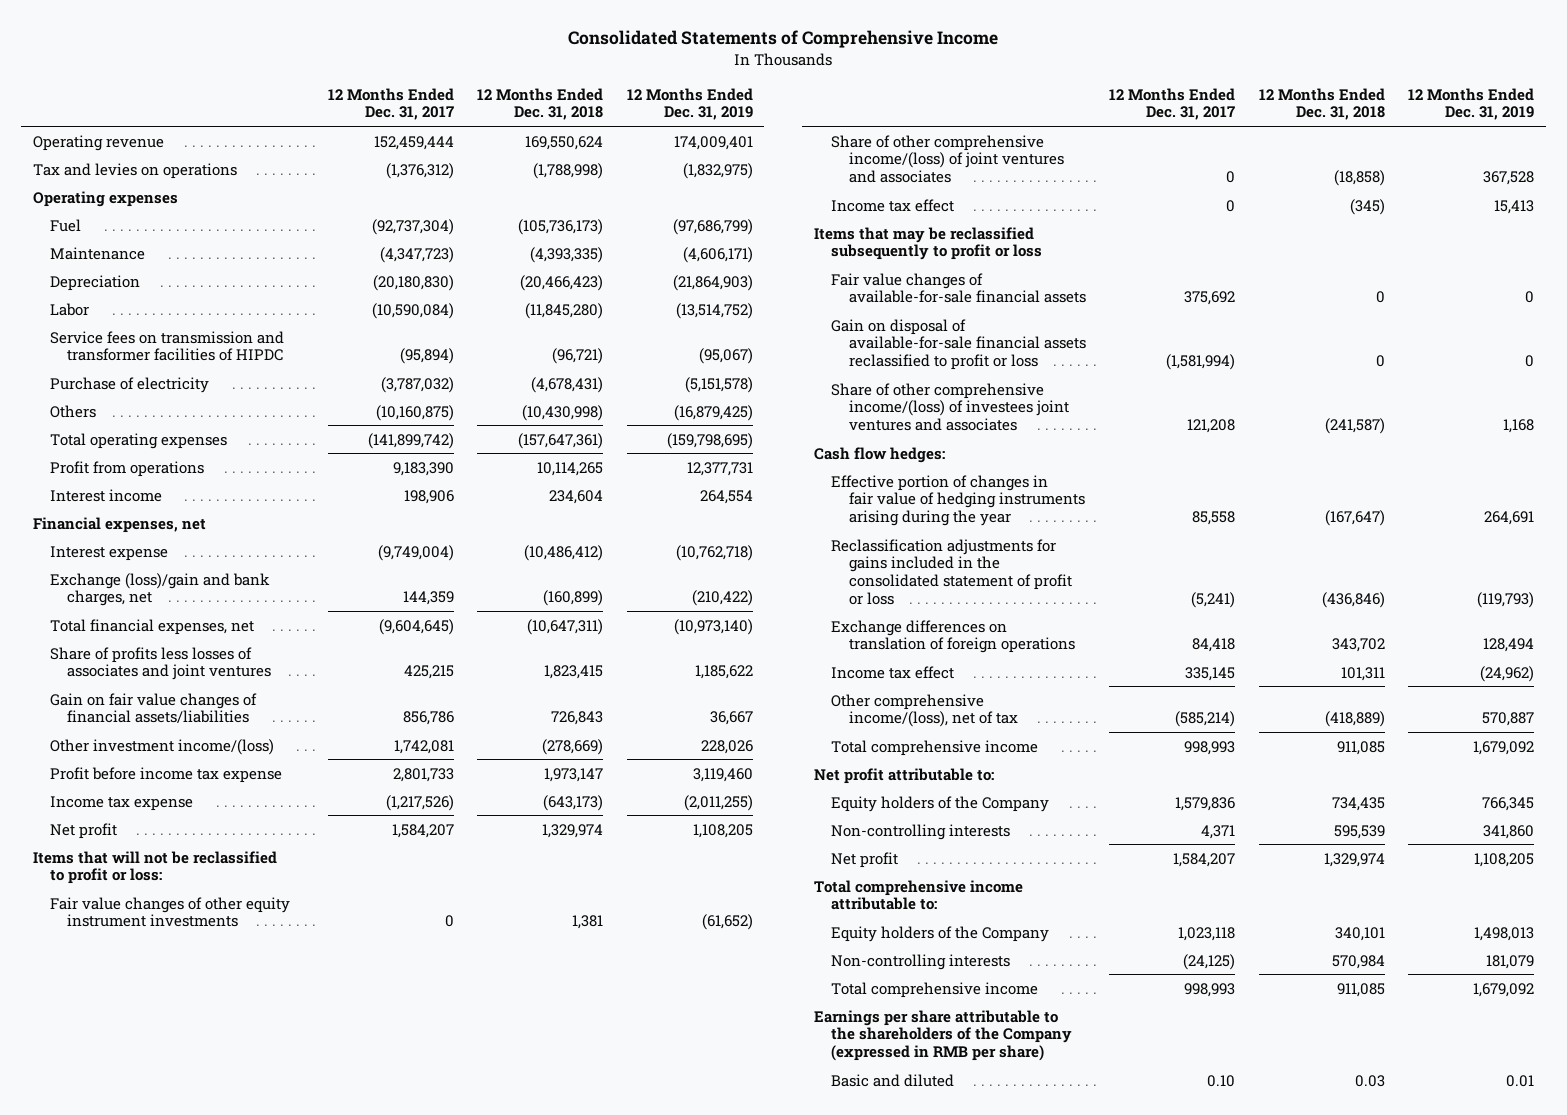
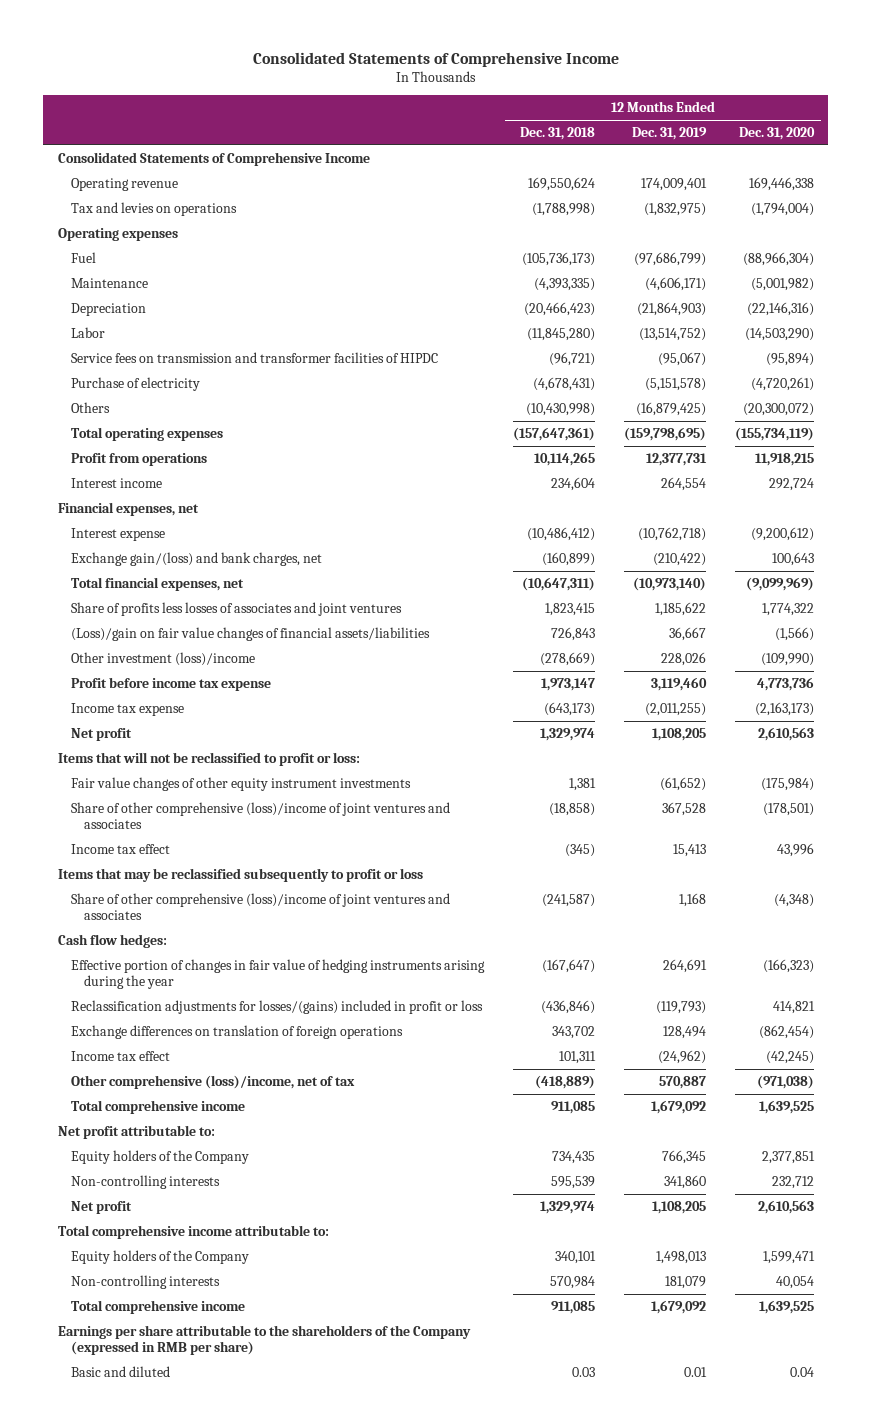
[327,87,454,121] 12 Months Ended Dec. 31, 2017 -> none
none -> [738,127,815,141] Dec. 31, 2020
none -> [57,151,370,166] Consolidated Statements of Comprehensive Income
[49,572,270,607] Exchange (loss)/gain and bank charges, net -> [70,551,322,566] Exchange gain/(loss) and bank charges, net
[49,692,257,724] Gain on fair value changes of financial assets/liabilities -> [70,626,430,641] (Loss)/gain on fair value changes of financial assets/liabilities
[49,738,274,755] Other investment income/(loss) -> [70,651,255,666] Other investment (loss)/income
[831,134,1064,183] Share of other comprehensive income/(loss) of joint ventures and associates -> [70,801,450,830] Share of other comprehensive (loss)/income of joint ventures and associates
[831,272,1086,304] Fair value changes of available-for-sale financial assets -> none
[831,318,1086,370] Gain on disposal of available-for-sale financial assets reclassified to profit or loss -> none
[831,382,1069,431] Share of other comprehensive income/(loss) of investees joint ventures and associates -> [70,892,450,921] Share of other comprehensive (loss)/income of joint ventures and associates
[831,538,1072,605] Reclassification adjustments for gains included in the consolidated statement of profit or loss -> [70,999,483,1014] Reclassification adjustments for losses/(gains) included in profit or loss
[831,693,1018,728] Other comprehensive income/(loss), net of tax -> [70,1074,355,1089] Other comprehensive (loss)/income, net of tax

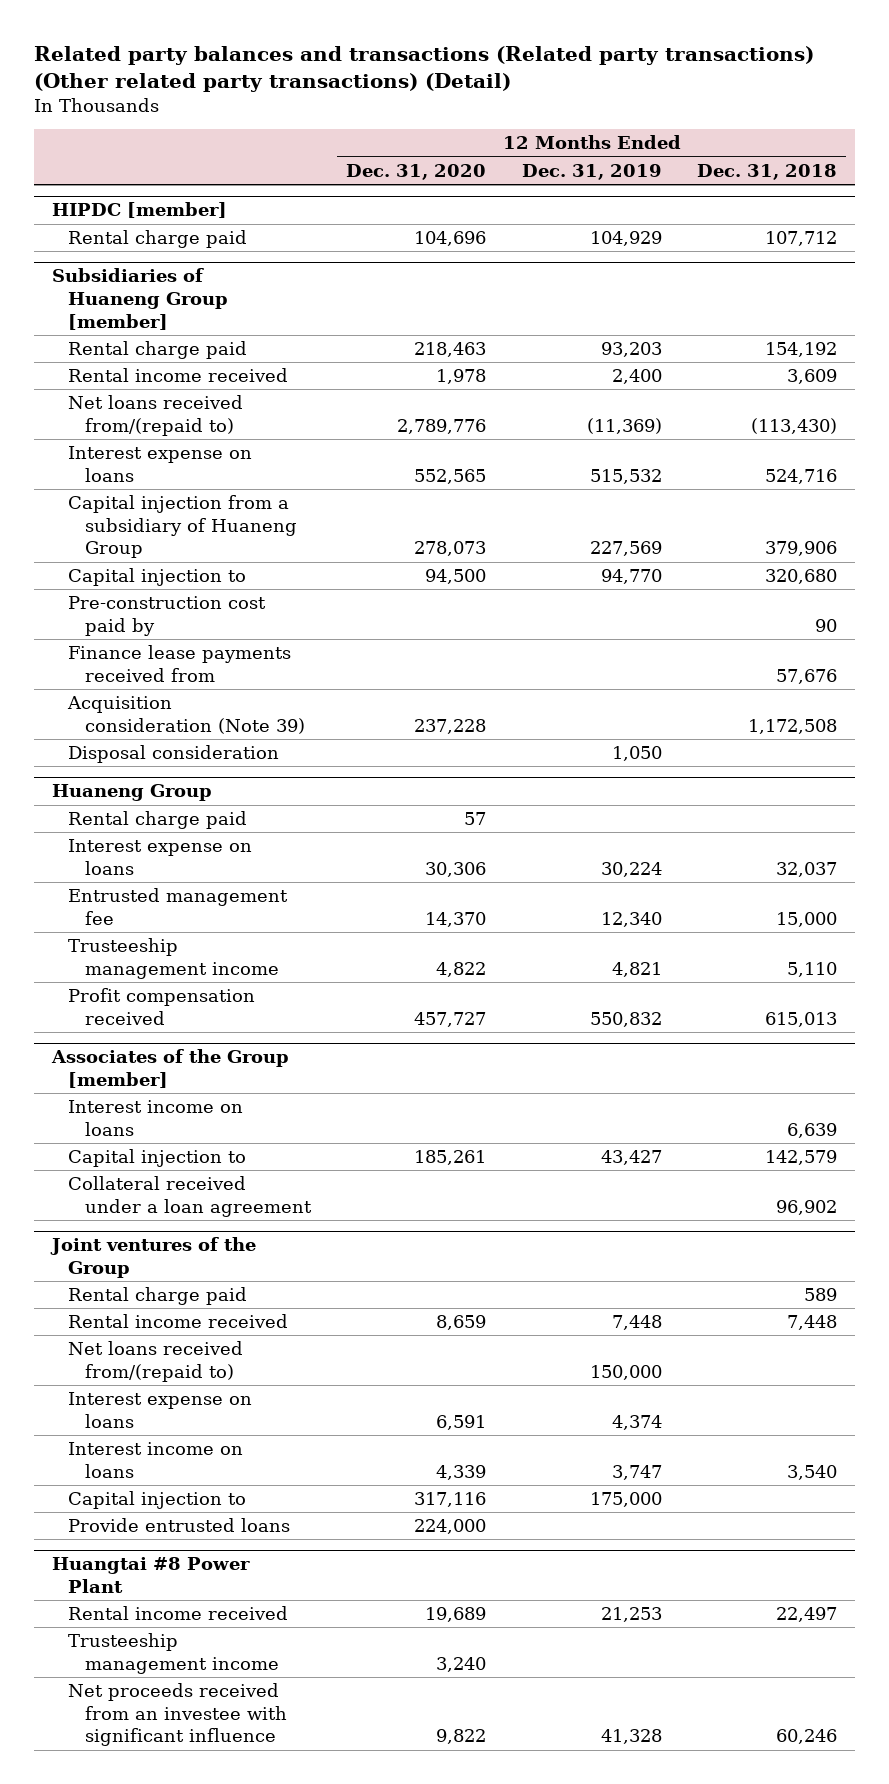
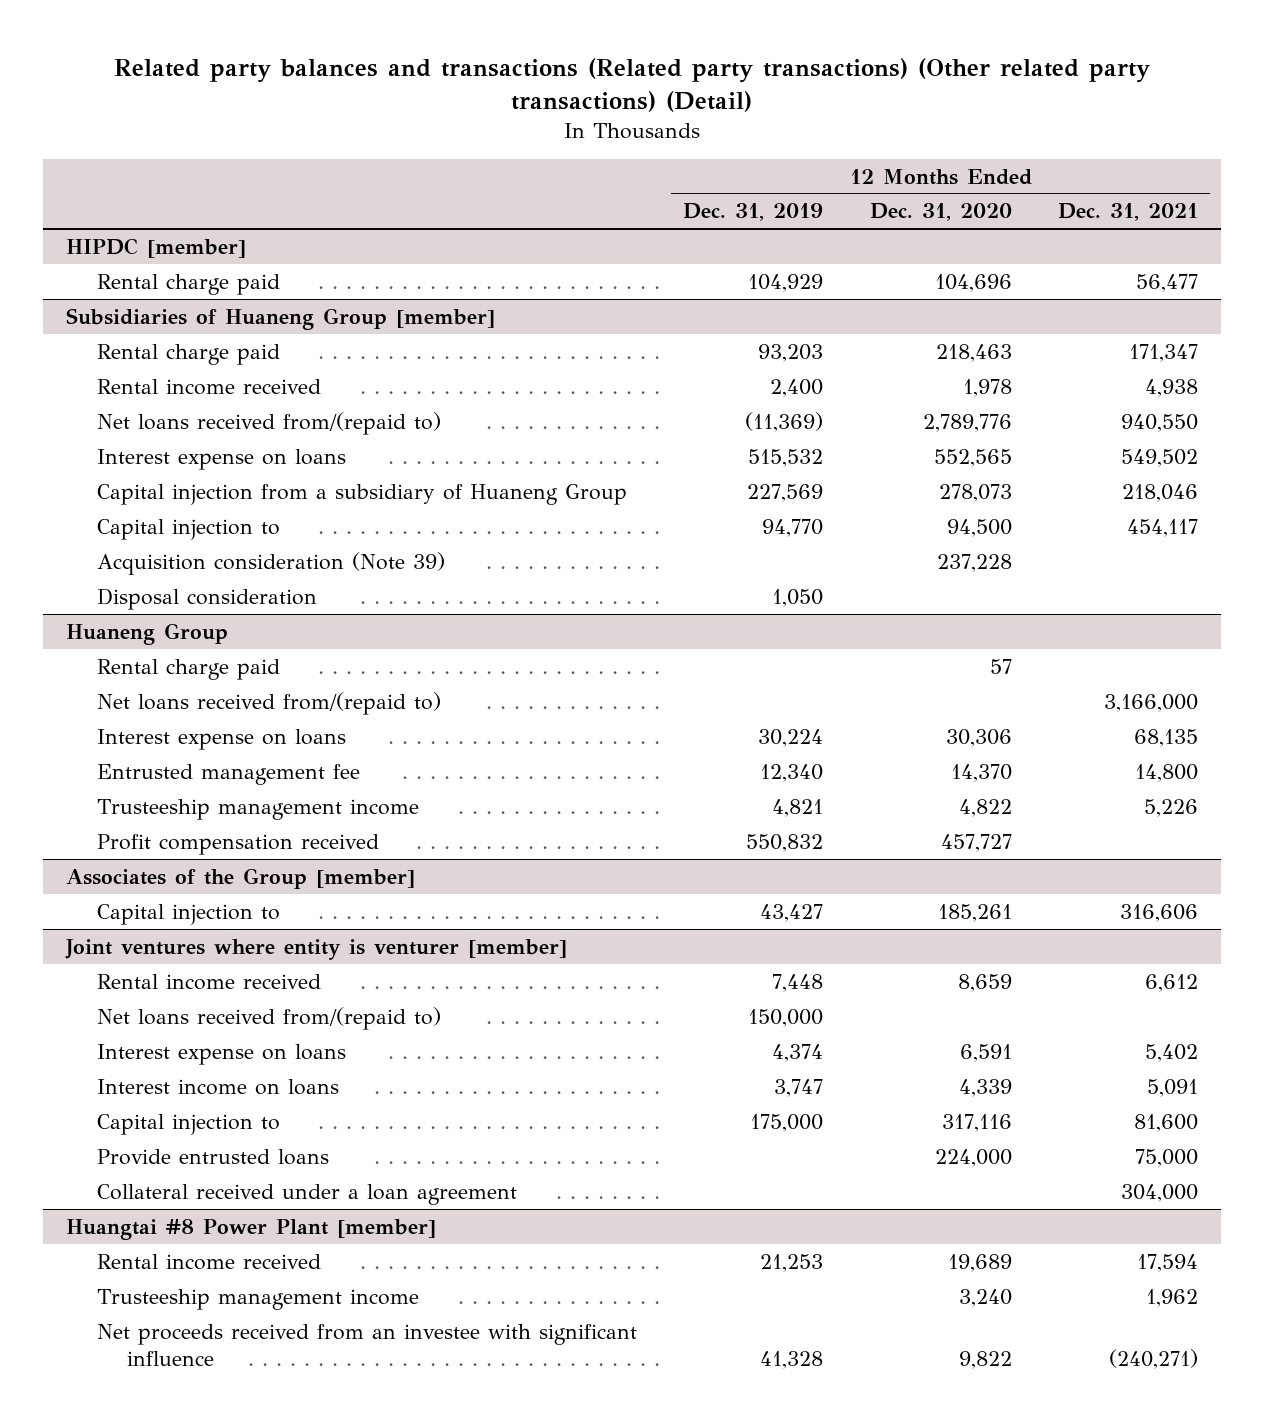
[696,163,837,180] Dec. 31, 2018 -> none
none -> [1058,203,1199,222] Dec. 31, 2021
[68,596,267,636] Pre-construction cost paid by -> none
[68,645,292,682] Finance lease payments received from -> none
none -> [96,691,441,715] Net loans received from/(repaid to)
[68,1100,244,1136] Interest income on loans -> none
[68,1176,312,1217] Collateral received under a loan agreement -> none
[68,1287,248,1306] Rental charge paid -> none
[49,1237,256,1279] Joint ventures of the Group -> [64,938,567,960] Joint ventures where entity is venturer [member]
none -> [96,1183,517,1205] Collateral received under a loan agreement
[51,1557,250,1594] Huangtai #8 Power Plant -> [65,1218,436,1240] Huangtai #8 Power Plant [member]

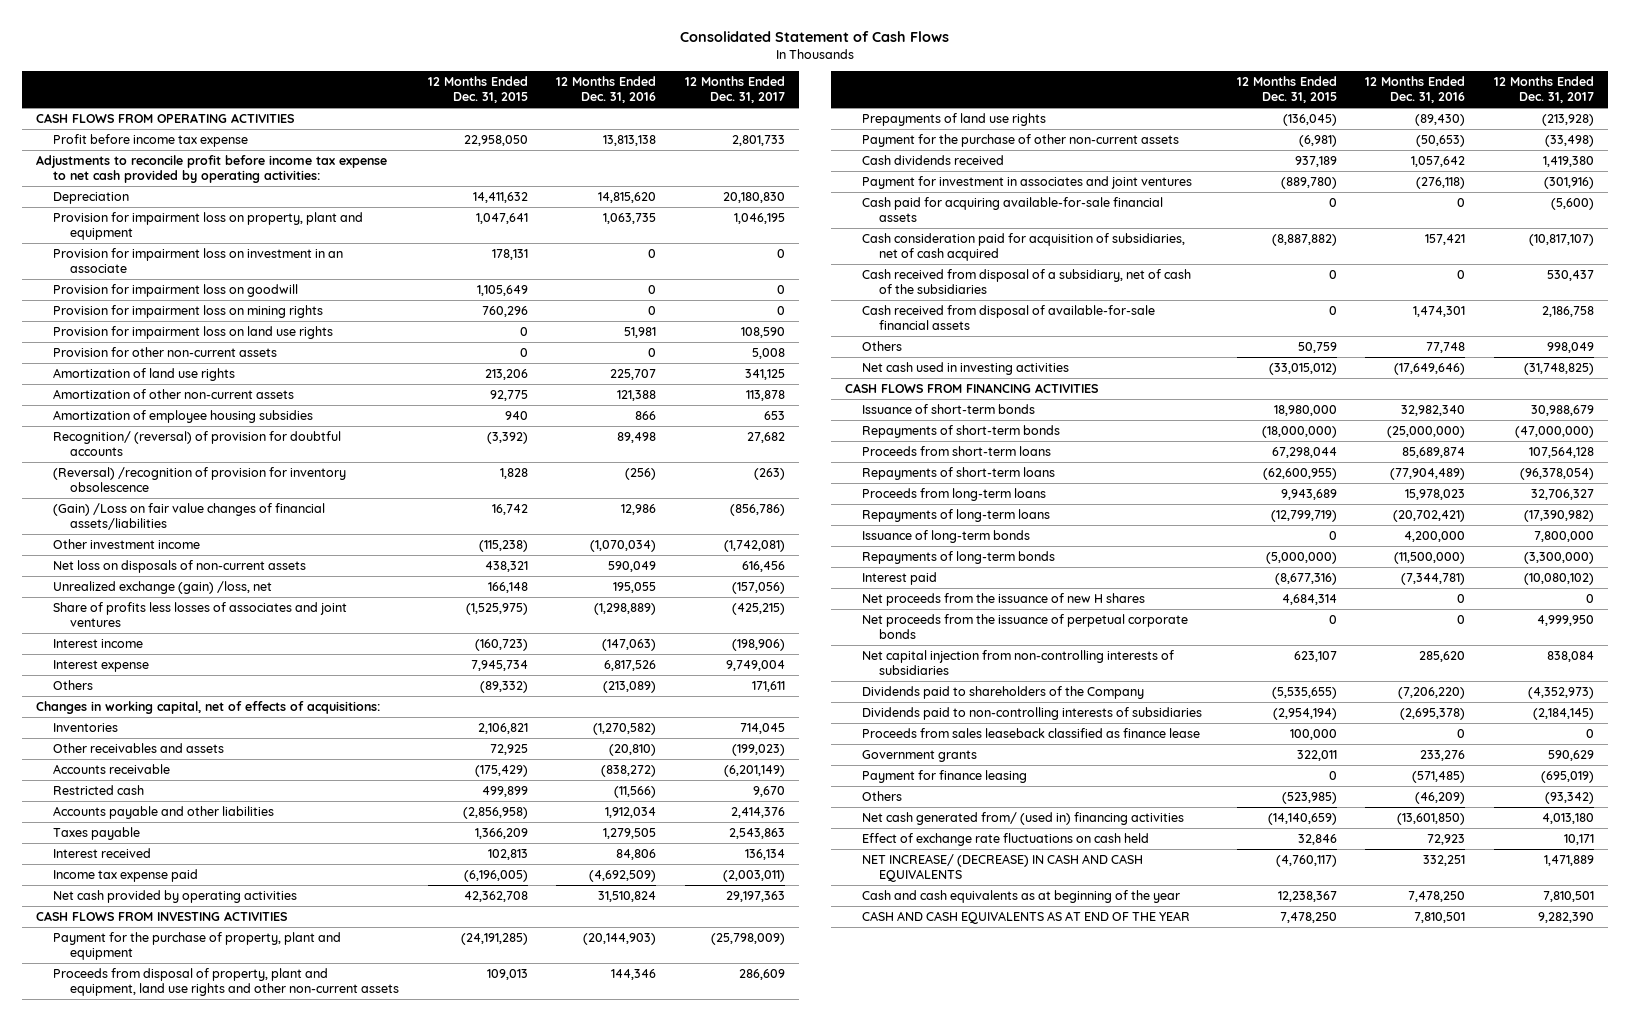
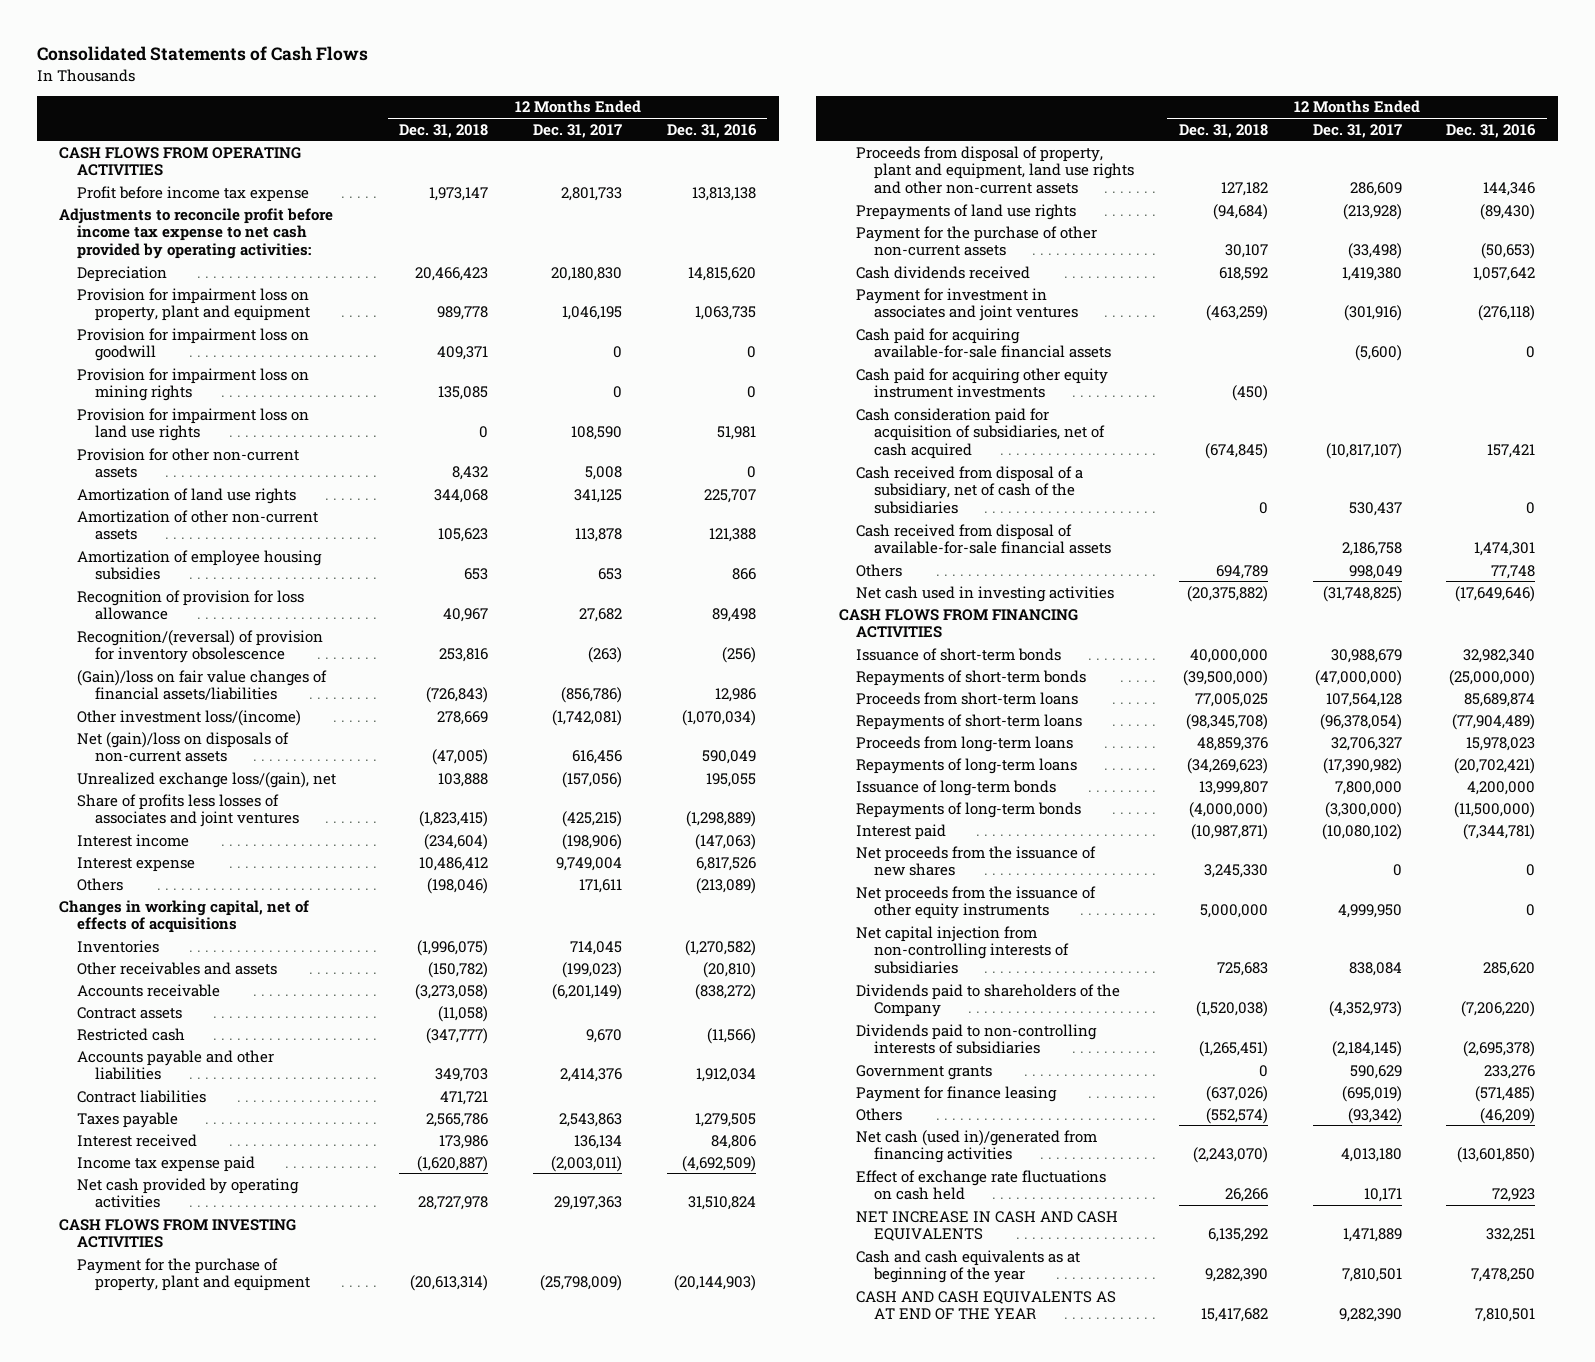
[680,30,950,42] Consolidated Statement of Cash Flows -> [36,46,368,62] Consolidated Statements of Cash Flows
[427,76,528,104] 12 Months Ended Dec. 31, 2015 -> none
none -> [399,123,489,138] Dec. 31, 2018
[53,247,344,274] Provision for impairment loss on investment in an associate -> none
[53,430,342,457] Recognition/ (reversal) of provision for doubtful accounts -> [76,589,304,621] Recognition of provision for loss allowance
[53,466,347,493] (Reversal) /recognition of provision for inventory obsolescence -> [76,629,323,664] Recognition/(reversal) of provision for inventory obsolescence
[53,502,326,531] (Gain) /Loss on fair value changes of financial assets/liabilities -> [76,669,327,701] (Gain)/loss on fair value changes of financial assets/liabilities
[53,538,201,549] Other investment income -> [76,709,301,726] Other investment loss/(income)
[53,559,307,573] Net loss on disposals of non-current assets -> [76,731,289,763] Net (gain)/loss on disposals of non-current assets
[53,580,273,594] Unrealized exchange (gain) /loss, net -> [76,771,336,788] Unrealized exchange loss/(gain), net
[36,700,381,714] Changes in working capital, net of effects of acquisitions: -> [59,899,310,934] Changes in working capital, net of effects of acquisitions
none -> [76,1006,182,1019] Contract assets
none -> [76,1089,206,1103] Contract liabilities
none -> [856,367,1109,399] Cash paid for acquiring other equity instrument investments
[862,592,1146,606] Net proceeds from the issuance of new H shares -> [856,845,1097,877] Net proceeds from the issuance of new shares
[862,613,1189,640] Net proceeds from the issuance of perpetual corporate bonds -> [856,885,1097,920] Net proceeds from the issuance of other equity instruments
[862,727,1201,738] Proceeds from sales leaseback classified as finance lease -> none
[862,811,1185,825] Net cash generated from/ (used in) financing activities -> [856,1129,1098,1164] Net cash (used in)/generated from financing activities
[862,853,1144,883] NET INCREASE/ (DECREASE) IN CASH AND CASH EQUIVALENTS -> [856,1210,1119,1242] NET INCREASE IN CASH AND CASH EQUIVALENTS

